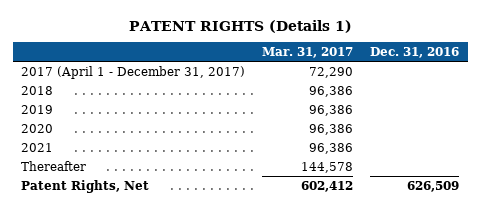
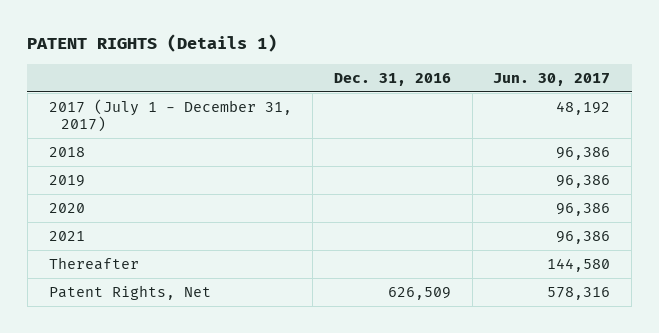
[262,47,354,59] Mar. 31, 2017 -> none
none -> [493,72,611,86] Jun. 30, 2017
[21,65,246,79] 2017 (April 1 - December 31, 2017) -> [48,98,292,133] 2017 (July 1 - December 31, 2017)

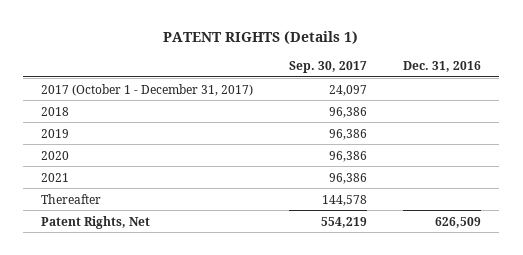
[493,72,611,86] Jun. 30, 2017 -> none
none -> [289,60,368,73] Sep. 30, 2017
[48,98,292,133] 2017 (July 1 - December 31, 2017) -> [41,83,254,96] 2017 (October 1 - December 31, 2017)

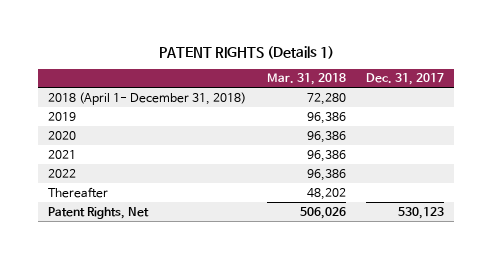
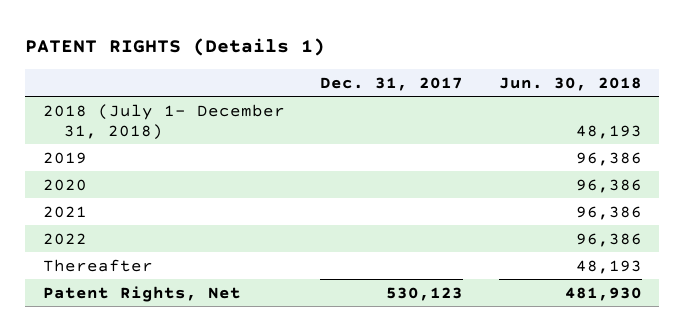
[266,73,346,86] Mar. 31, 2018 -> none
none -> [498,76,642,91] Jun. 30, 2018
[48,91,247,105] 2018 (April 1- December 31, 2018) -> [42,103,285,140] 2018 (July 1- December 31, 2018)

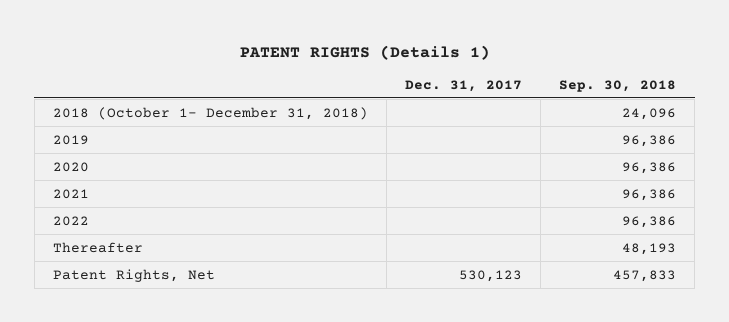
[498,76,642,91] Jun. 30, 2018 -> none
none -> [559,79,677,92] Sep. 30, 2018
[42,103,285,140] 2018 (July 1- December 31, 2018) -> [52,106,368,120] 2018 (October 1- December 31, 2018)

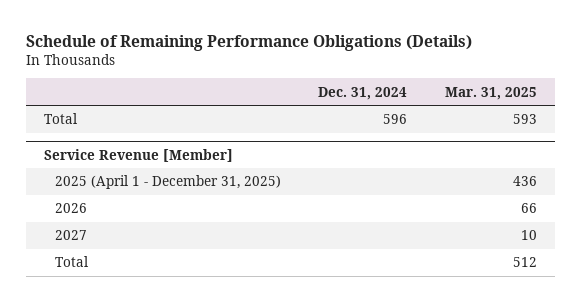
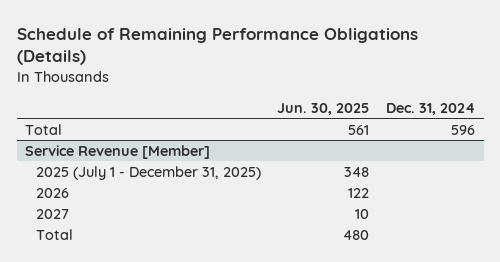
[444,86,537,100] Mar. 31, 2025 -> none
none -> [277,102,370,115] Jun. 30, 2025
[54,175,281,190] 2025 (April 1 - December 31, 2025) -> [35,165,261,180] 2025 (July 1 - December 31, 2025)

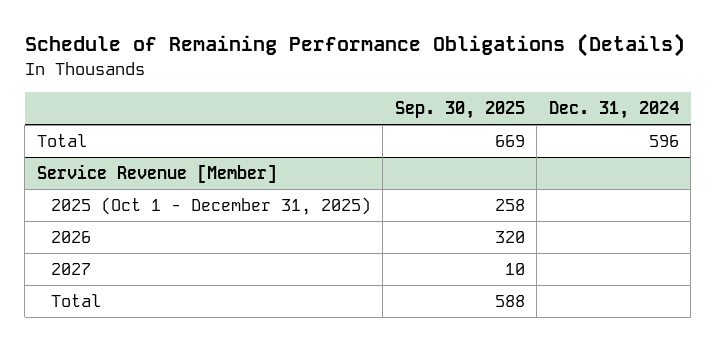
[277,102,370,115] Jun. 30, 2025 -> none
none -> [394,100,525,119] Sep. 30, 2025
[35,165,261,180] 2025 (July 1 - December 31, 2025) -> [50,197,371,216] 2025 (Oct 1 - December 31, 2025)

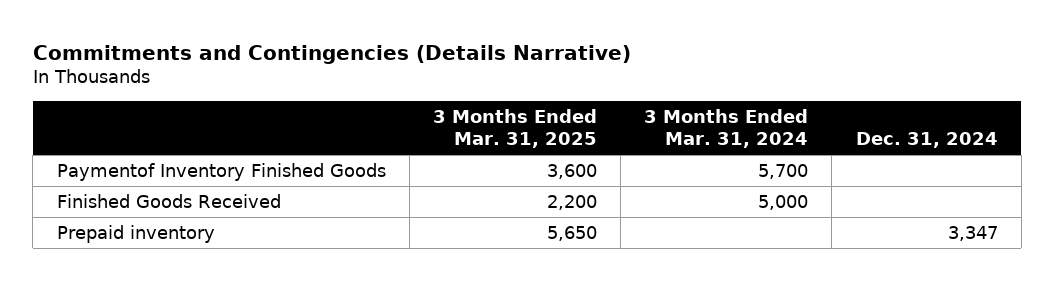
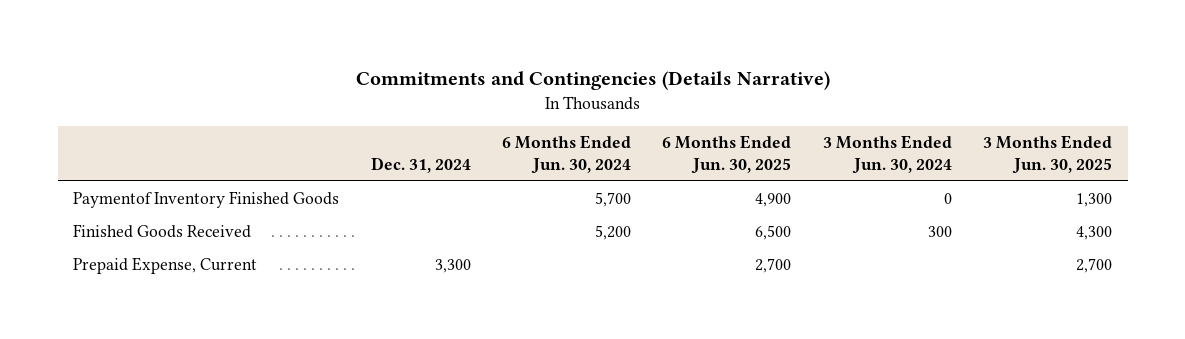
[432,108,597,148] 3 Months Ended Mar. 31, 2025 -> none
[644,108,809,148] 3 Months Ended Mar. 31, 2024 -> none
none -> [502,135,632,175] 6 Months Ended Jun. 30, 2024
none -> [662,135,792,175] 6 Months Ended Jun. 30, 2025
none -> [822,135,952,175] 3 Months Ended Jun. 30, 2024
none -> [982,135,1112,175] 3 Months Ended Jun. 30, 2025
[56,224,215,243] Prepaid inventory -> none
none -> [73,257,258,275] Prepaid Expense, Current

